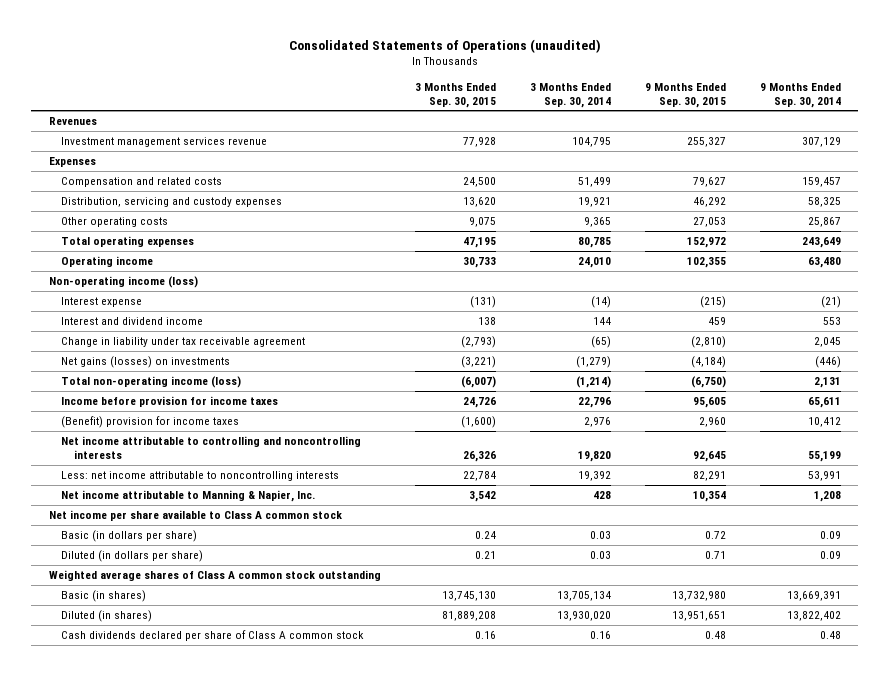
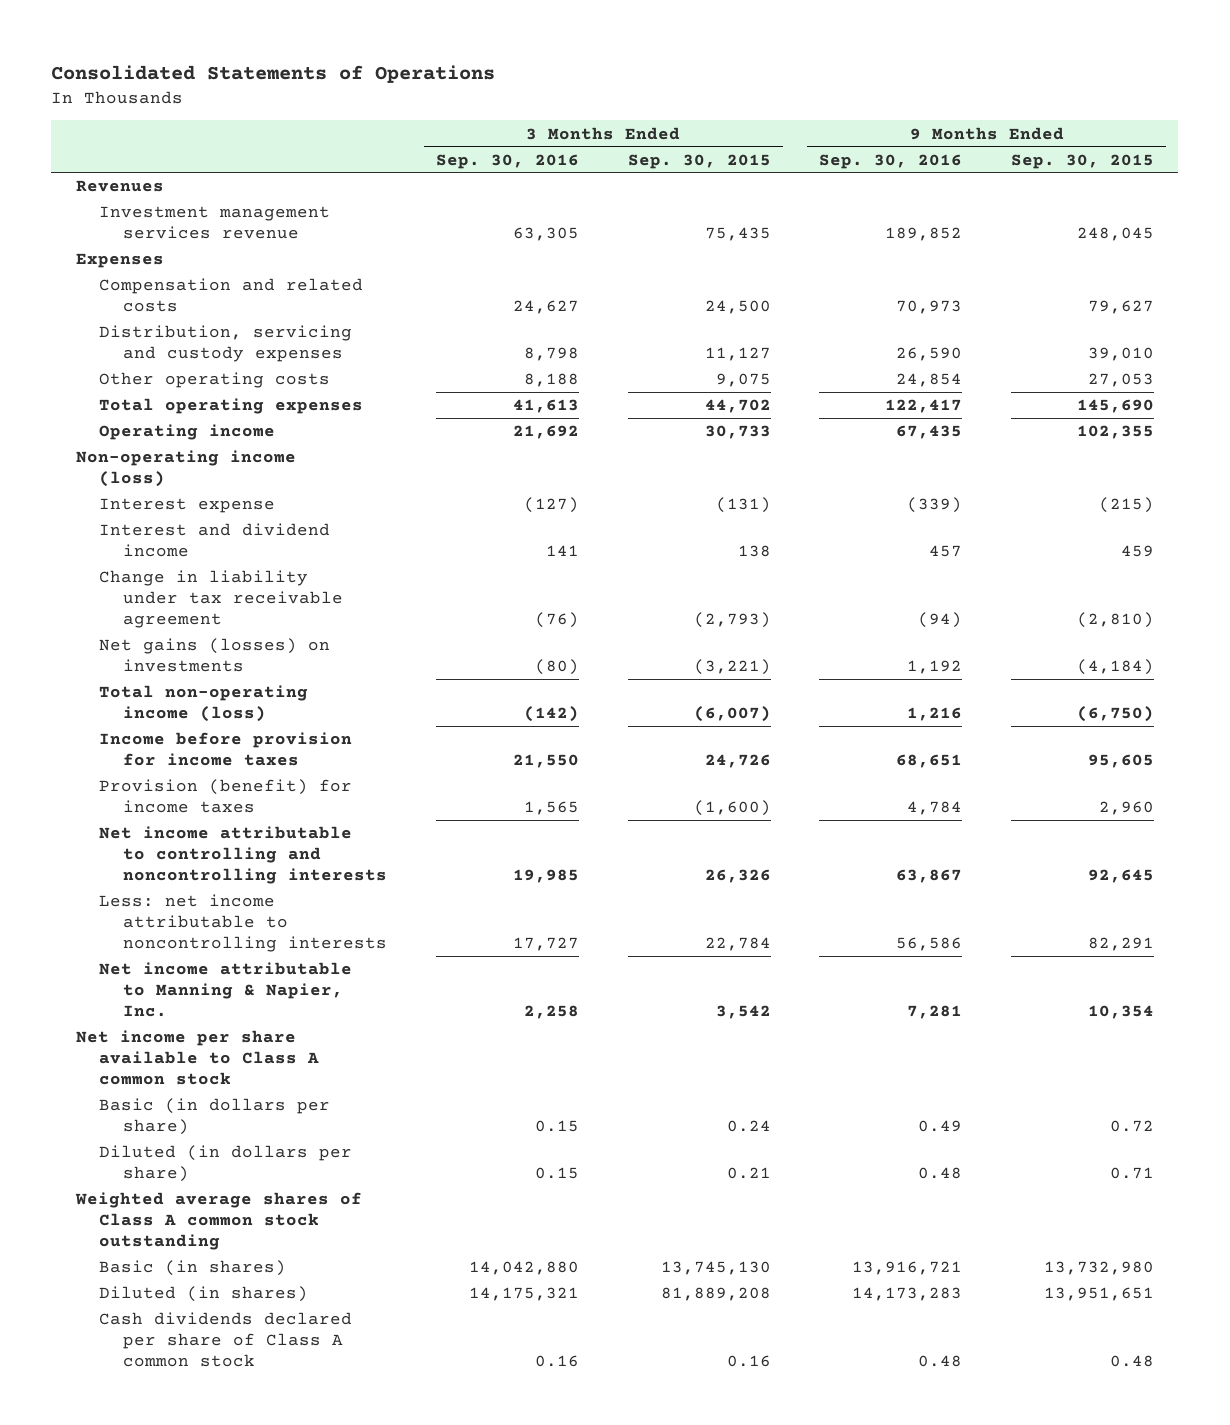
[288,38,601,53] Consolidated Statements of Operations (unaudited) -> [51,64,496,83] Consolidated Statements of Operations
[529,82,611,108] 3 Months Ended Sep. 30, 2014 -> none
[760,82,842,108] 9 Months Ended Sep. 30, 2014 -> none
none -> [435,153,579,169] Sep. 30, 2016
none -> [819,153,963,169] Sep. 30, 2016
[462,136,496,147] 77,928 -> [704,226,771,241] 75,435
[686,136,726,147] 255,327 -> [1077,226,1155,241] 248,045
[462,196,496,207] 13,620 -> [704,346,771,361] 11,127
[692,196,726,207] 46,292 -> [1088,346,1155,361] 39,010
[462,236,496,248] 47,195 -> [704,399,771,414] 44,702
[686,236,726,248] 152,972 -> [1077,399,1155,414] 145,690
[61,415,240,428] (Benefit) provision for income taxes -> [99,779,353,813] Provision (benefit) for income taxes

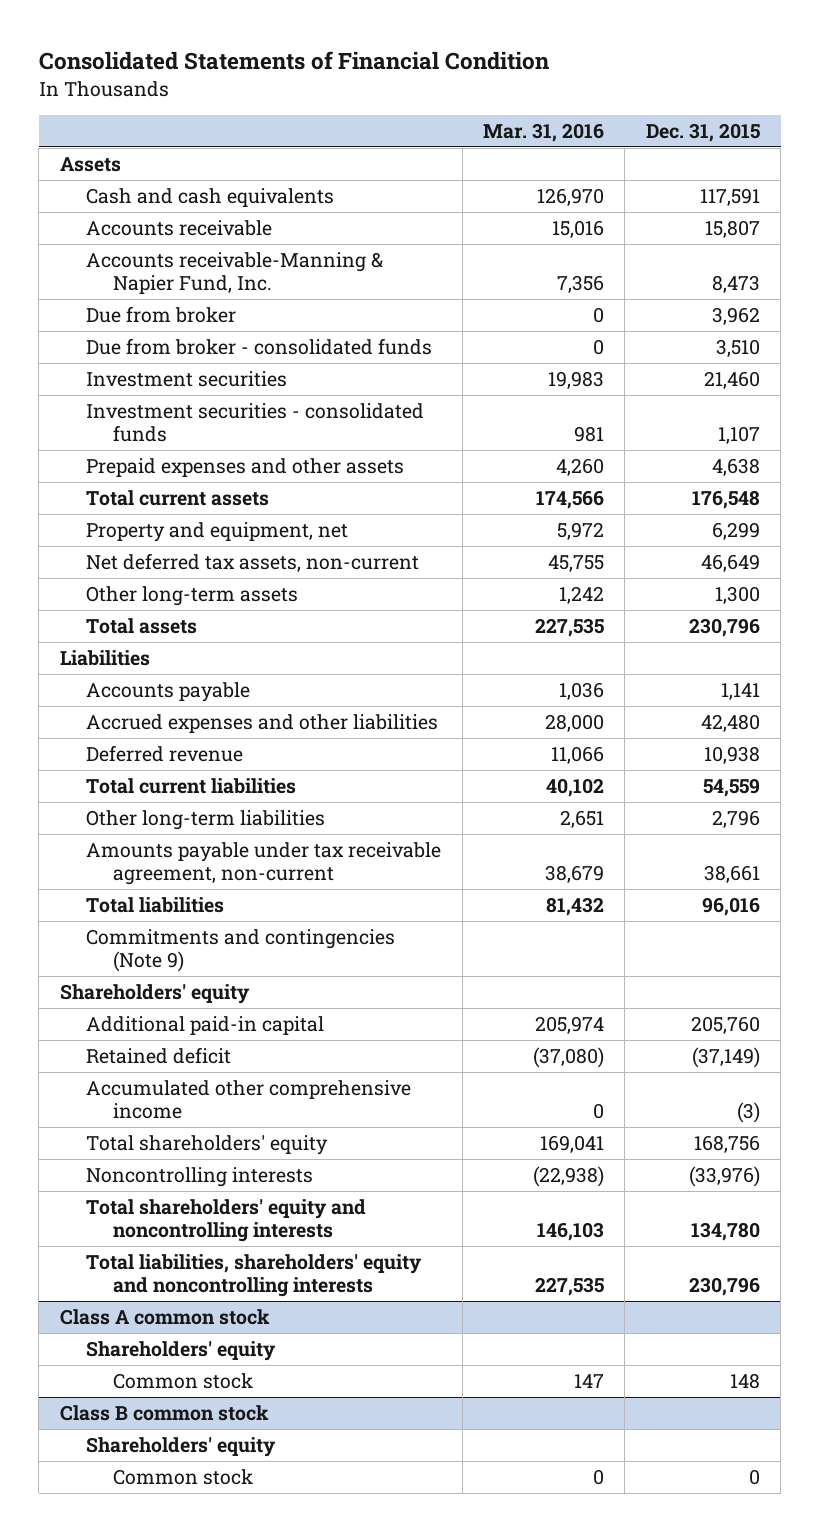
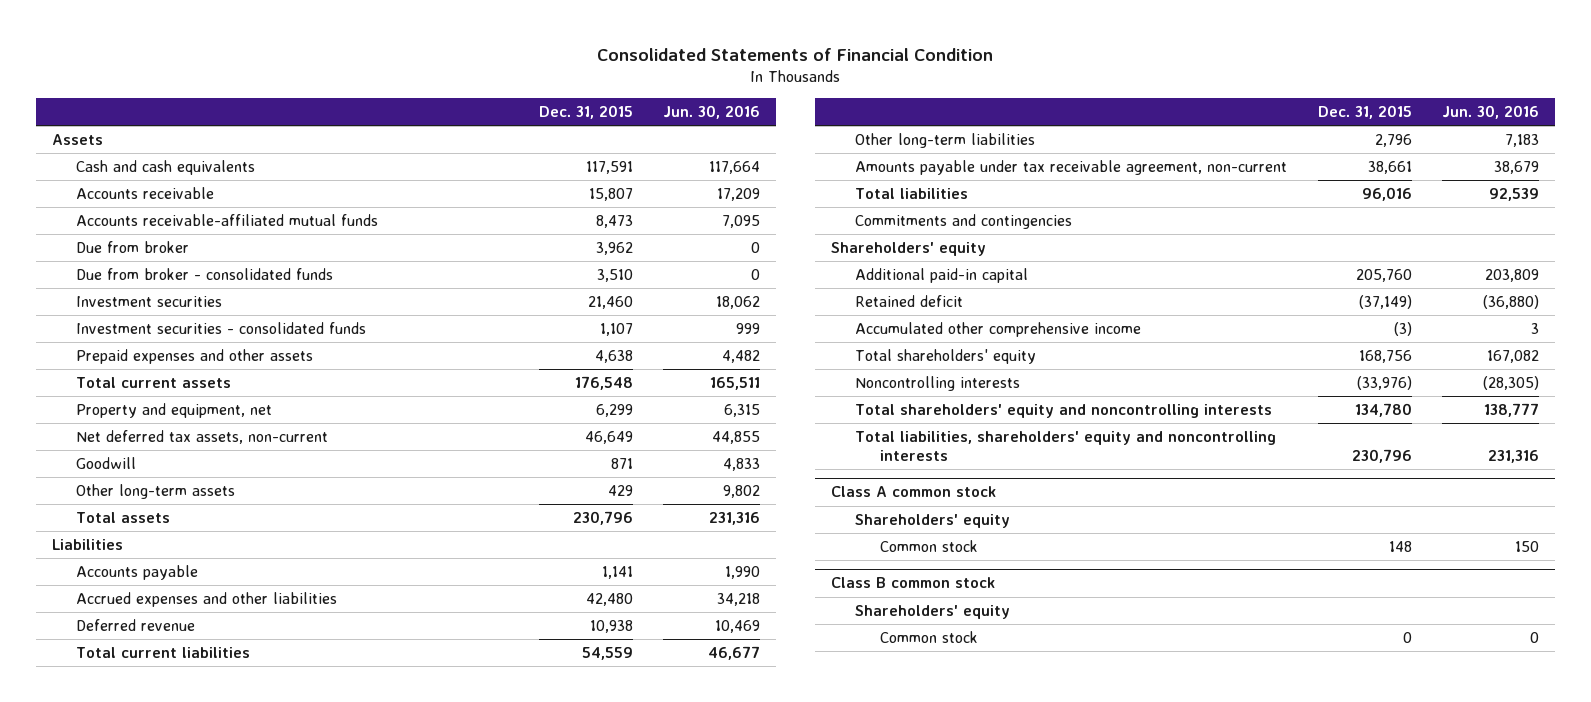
[483,123,605,143] Mar. 31, 2016 -> none
none -> [663,105,761,120] Jun. 30, 2016
[86,251,384,295] Accounts receivable-Manning & Napier Fund, Inc. -> [76,213,379,226] Accounts receivable-affiliated mutual funds
none -> [76,456,137,469] Goodwill
[714,585,760,604] 1,300 -> [607,484,633,496] 429
[86,928,396,973] Commitments and contingencies (Note 9) -> [855,213,1073,229] Commitments and contingencies

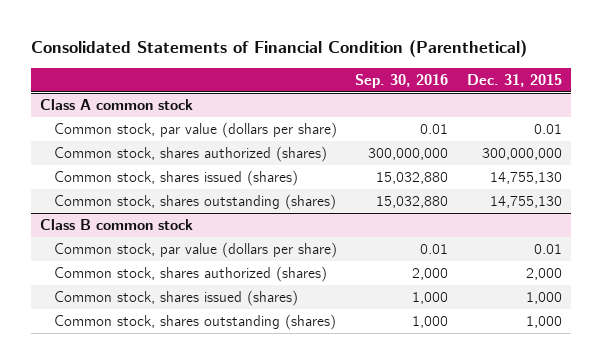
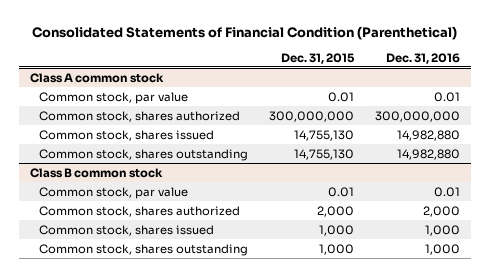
[355,73,449,88] Sep. 30, 2016 -> none
none -> [386,52,461,64] Dec. 31, 2016
[54,121,338,138] Common stock, par value (dollars per share) -> [38,91,188,104] Common stock, par value
[54,145,328,162] Common stock, shares authorized (shares) -> [38,110,240,122] Common stock, shares authorized
[54,169,299,186] Common stock, shares issued (shares) -> [38,129,214,141] Common stock, shares issued
[54,193,337,210] Common stock, shares outstanding (shares) -> [38,148,248,161] Common stock, shares outstanding
[54,241,338,258] Common stock, par value (dollars per share) -> [38,186,188,199] Common stock, par value
[54,265,328,282] Common stock, shares authorized (shares) -> [38,205,240,217] Common stock, shares authorized
[54,289,299,306] Common stock, shares issued (shares) -> [38,224,214,236] Common stock, shares issued
[54,313,337,330] Common stock, shares outstanding (shares) -> [38,243,248,256] Common stock, shares outstanding

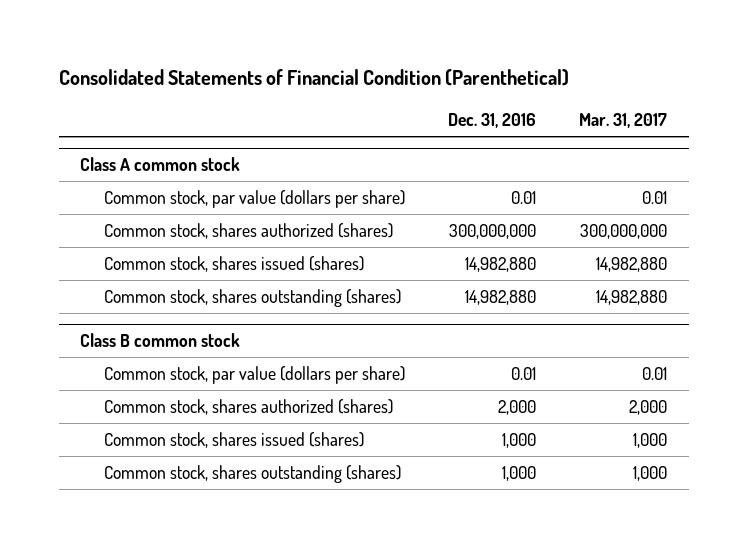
[281,52,356,64] Dec. 31, 2015 -> none
none -> [579,112,668,128] Mar. 31, 2017
[38,91,188,104] Common stock, par value -> [103,189,405,208] Common stock, par value (dollars per share)
[38,110,240,122] Common stock, shares authorized -> [103,222,393,239] Common stock, shares authorized (shares)
[38,129,214,141] Common stock, shares issued -> [103,255,364,272] Common stock, shares issued (shares)
[38,148,248,161] Common stock, shares outstanding -> [103,288,401,307] Common stock, shares outstanding (shares)
[38,186,188,199] Common stock, par value -> [103,365,405,384] Common stock, par value (dollars per share)
[38,205,240,217] Common stock, shares authorized -> [103,398,393,415] Common stock, shares authorized (shares)
[38,224,214,236] Common stock, shares issued -> [103,431,364,448] Common stock, shares issued (shares)
[38,243,248,256] Common stock, shares outstanding -> [103,464,401,483] Common stock, shares outstanding (shares)

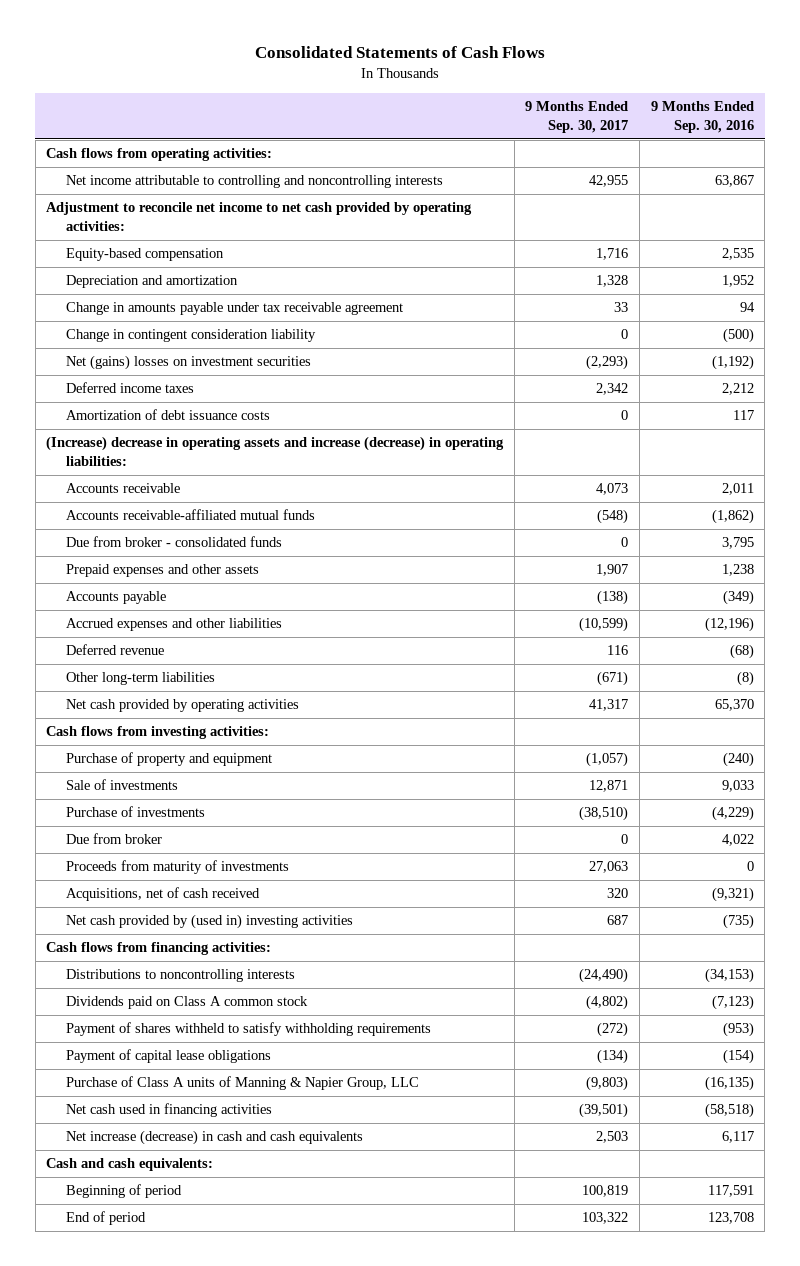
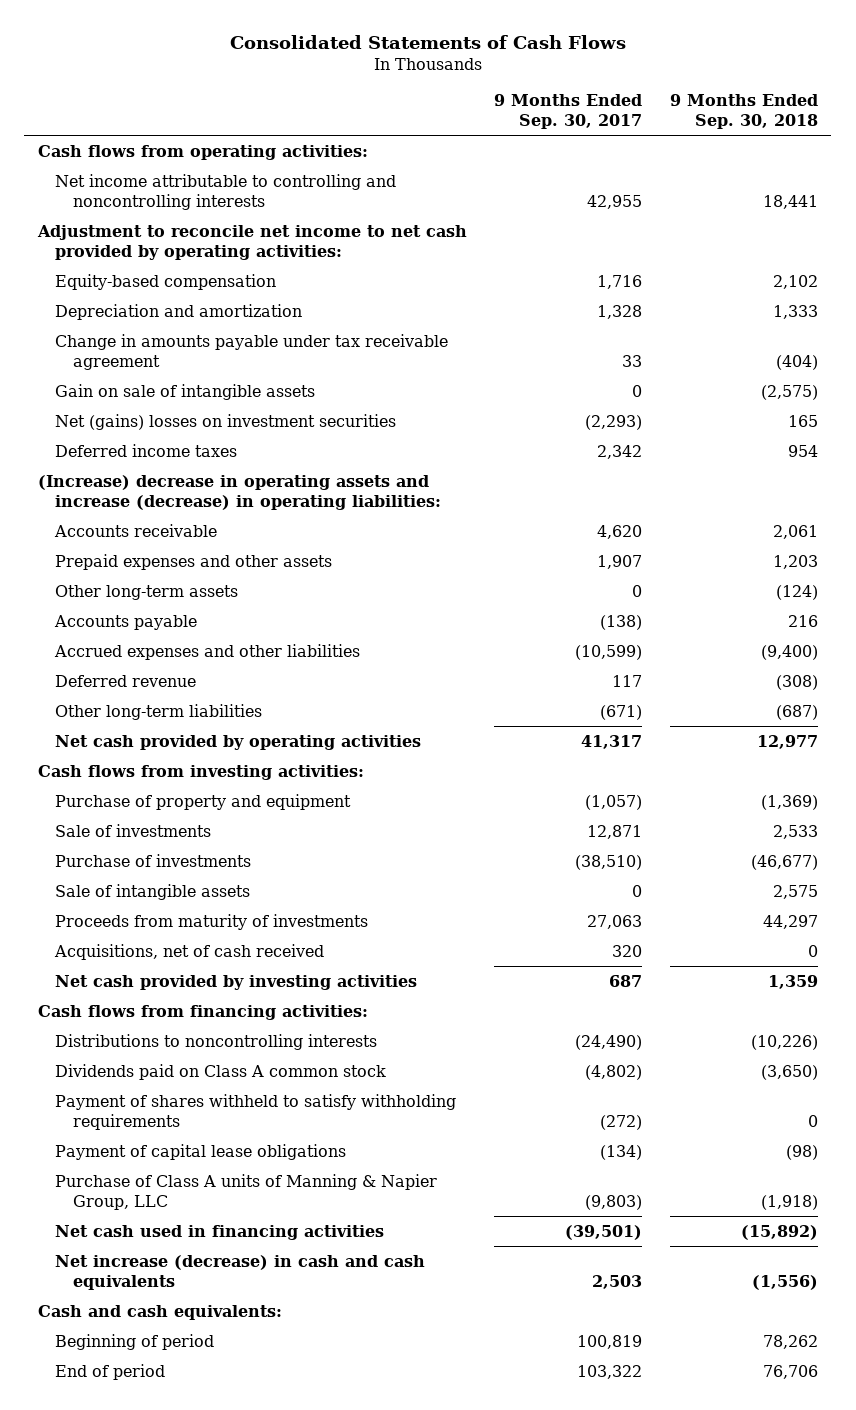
[650,101,754,133] 9 Months Ended Sep. 30, 2016 -> none
none -> [669,94,818,130] 9 Months Ended Sep. 30, 2018
[66,329,317,343] Change in contingent consideration liability -> none
none -> [55,383,316,400] Gain on sale of intangible assets
[66,409,271,421] Amortization of debt issuance costs -> none
[66,509,316,521] Accounts receivable-affiliated mutual funds -> none
[66,536,283,548] Due from broker - consolidated funds -> none
[596,483,629,496] 4,073 -> [597,524,643,539] 4,620
none -> [55,584,239,600] Other long-term assets
[607,645,629,656] 116 -> [612,674,643,687] 117
[66,833,163,845] Due from broker -> none
none -> [55,883,251,900] Sale of intangible assets
[66,914,354,930] Net cash provided by (used in) investing activities -> [55,974,418,990] Net cash provided by investing activities

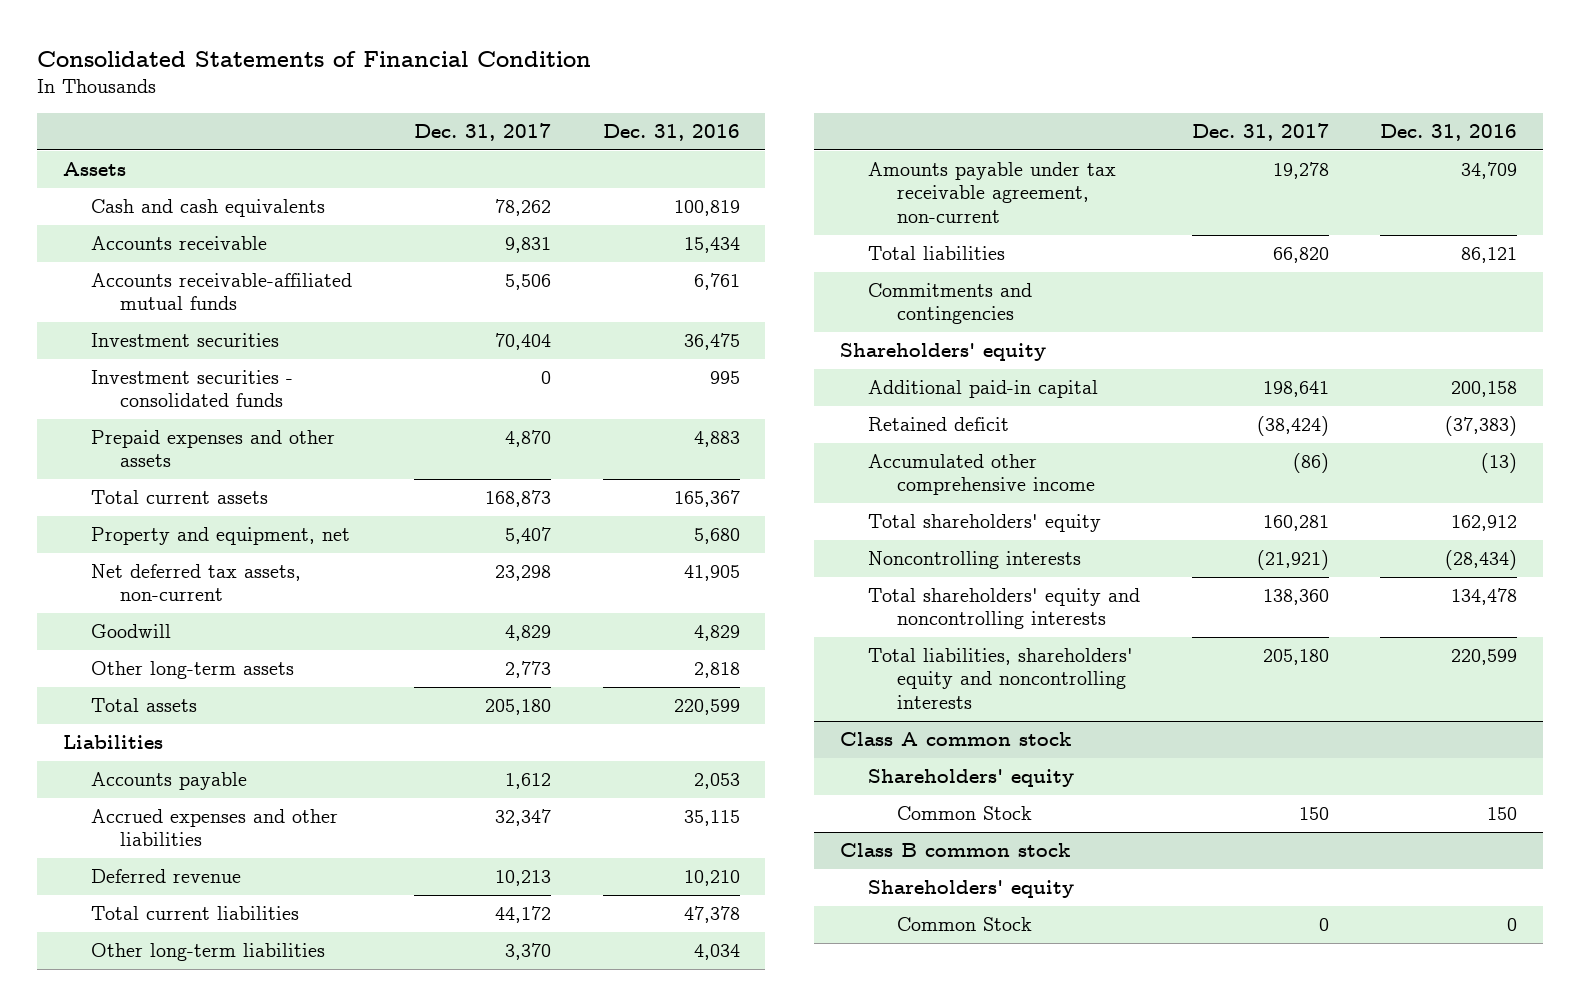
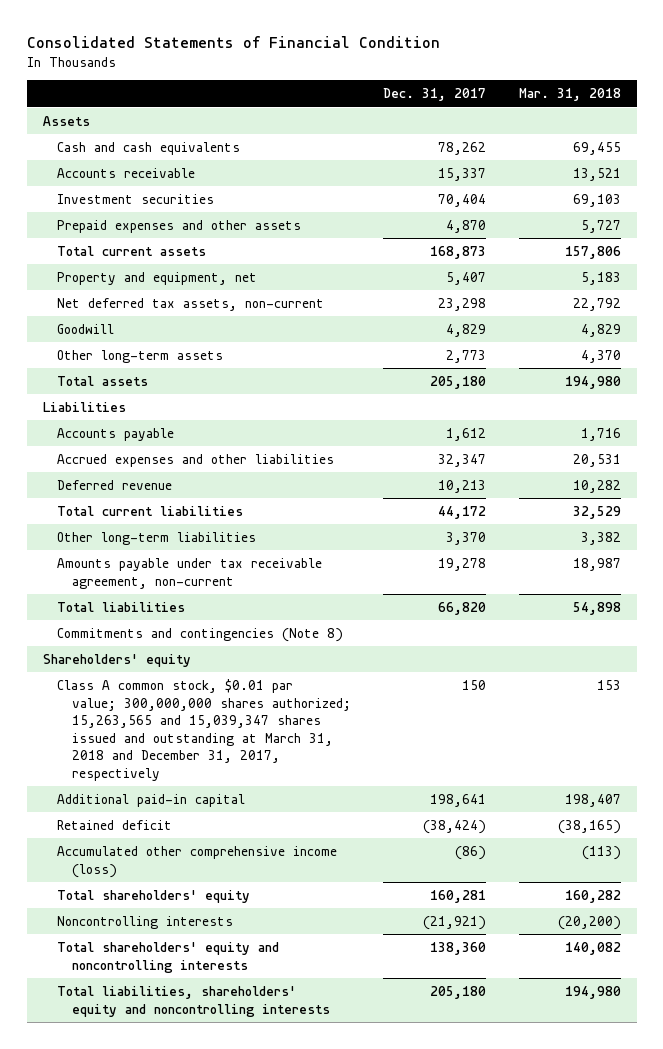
[602,124,740,142] Dec. 31, 2016 -> none
none -> [518,88,621,102] Mar. 31, 2018
[91,273,353,311] Accounts receivable-affiliated mutual funds -> none
[505,237,552,254] 9,831 -> [438,167,487,181] 15,337
[91,370,294,408] Investment securities - consolidated funds -> none
[868,283,1033,325] Commitments and contingencies -> [57,627,344,642] Commitments and contingencies (Note 8)
none -> [57,678,352,782] Class A common stock, $0.01 par value; 300,000,000 shares authorized; 15,263,565 and 15,039,347 shares issued and outstanding at March 31, 2018 and December 31, 2017, respectively
[868,454,1095,496] Accumulated other comprehensive income -> [57,845,338,878] Accumulated other comprehensive income (loss)
[839,732,1071,747] Class A common stock -> none
[868,769,1075,788] Shareholders' equity -> none
[896,806,1032,821] Common Stock -> none
[839,843,1070,858] Class B common stock -> none
[868,880,1075,899] Shareholders' equity -> none
[896,917,1032,932] Common Stock -> none

